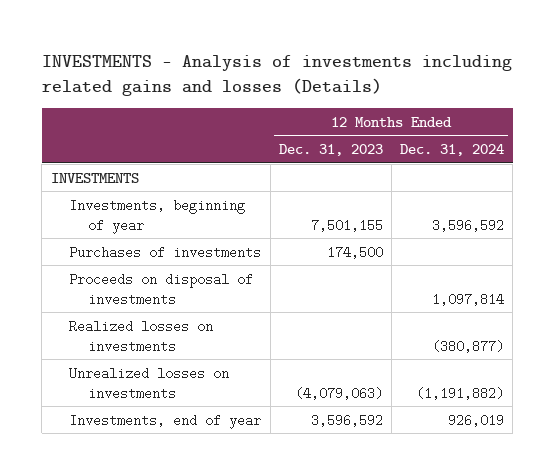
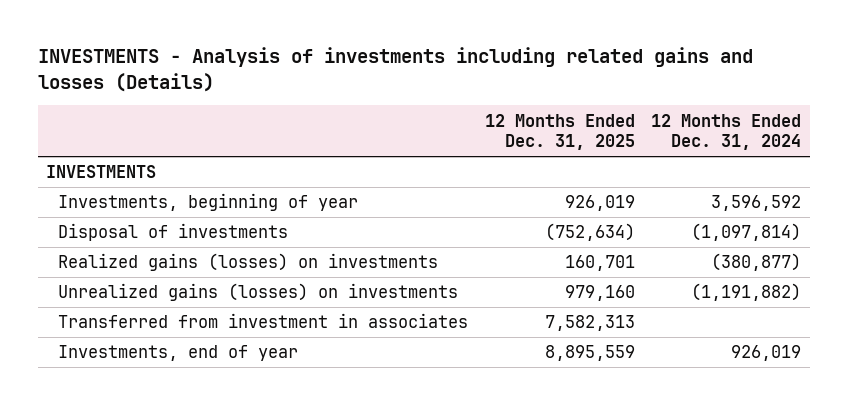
[278,144,383,157] Dec. 31, 2023 -> none
none -> [484,113,635,151] 12 Months Ended Dec. 31, 2025
[69,245,262,259] Purchases of investments -> none
[69,272,254,306] Proceeds on disposal of investments -> [58,223,289,242] Disposal of investments
[431,292,504,306] 1,097,814 -> [691,223,802,242] (1,097,814)
[69,319,214,353] Realized losses on investments -> [58,253,439,272] Realized gains (losses) on investments
[69,366,230,400] Unrealized losses on investments -> [58,283,459,302] Unrealized gains (losses) on investments
none -> [58,313,469,329] Transferred from investment in associates

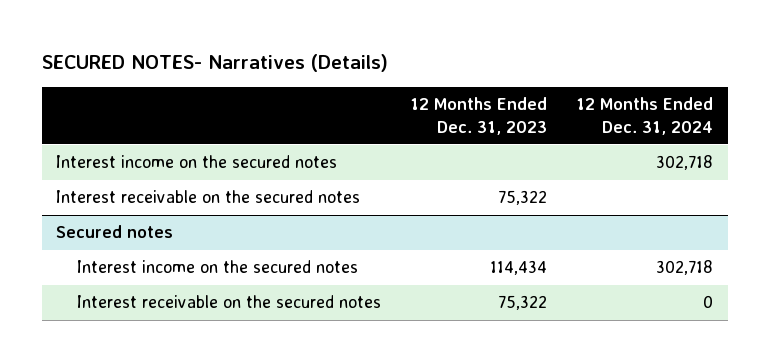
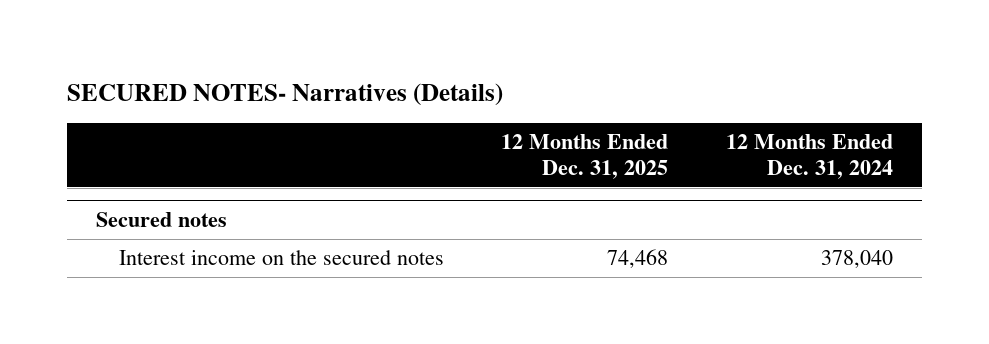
[410,97,548,135] 12 Months Ended Dec. 31, 2023 -> none
none -> [501,134,669,180] 12 Months Ended Dec. 31, 2025
[56,155,338,169] Interest income on the secured notes -> none
[56,190,361,204] Interest receivable on the secured notes -> none
[77,295,382,309] Interest receivable on the secured notes -> none
[656,260,714,276] 302,718 -> [821,250,894,269] 378,040

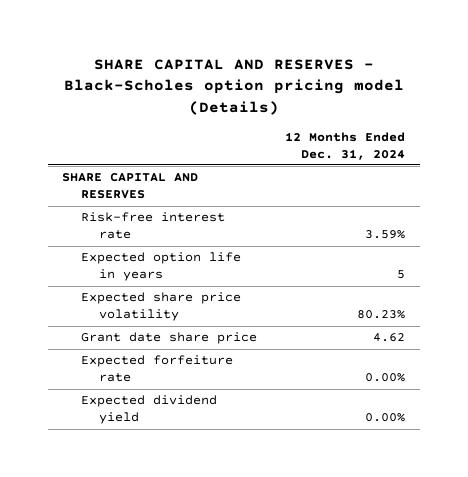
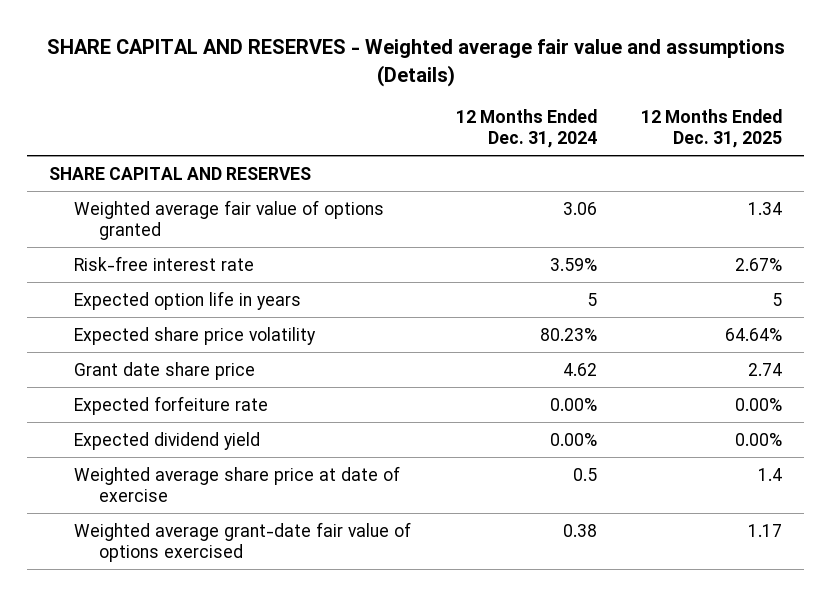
[63,58,404,115] SHARE CAPITAL AND RESERVES - Black-Scholes option pricing model (Details) -> [46,39,785,87] SHARE CAPITAL AND RESERVES - Weighted average fair value and assumptions (Details)
none -> [640,108,782,149] 12 Months Ended Dec. 31, 2025
none -> [74,199,385,241] Weighted average fair value of options granted
none -> [74,465,401,503] Weighted average share price at date of exercise
none -> [74,521,412,563] Weighted average grant-date fair value of options exercised

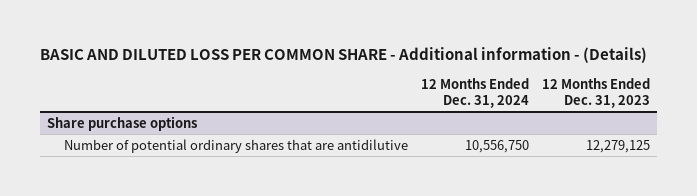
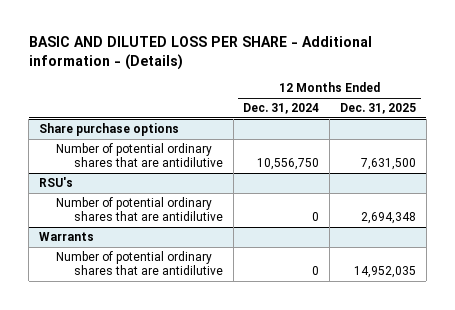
[40,47,648,64] BASIC AND DILUTED LOSS PER COMMON SHARE - Additional information - (Details) -> [28,36,372,71] BASIC AND DILUTED LOSS PER SHARE - Additional information - (Details)
[542,77,651,108] 12 Months Ended Dec. 31, 2023 -> none
none -> [339,103,416,115] Dec. 31, 2025
none -> [38,177,73,188] RSU's
none -> [56,197,223,222] Number of potential ordinary shares that are antidilutive
none -> [38,232,94,242] Warrants
none -> [56,251,223,276] Number of potential ordinary shares that are antidilutive

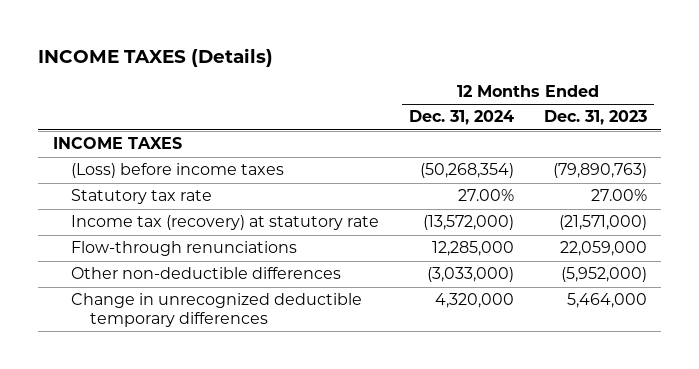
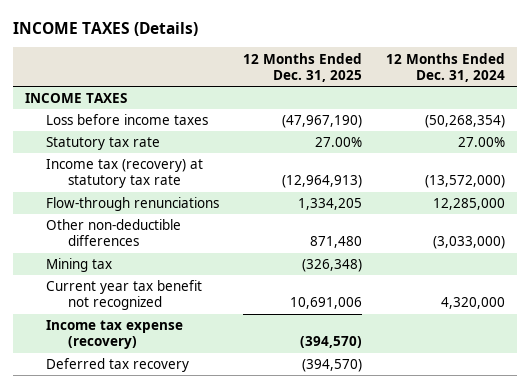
[543,110,647,126] Dec. 31, 2023 -> none
none -> [243,52,363,82] 12 Months Ended Dec. 31, 2025
[71,163,285,179] (Loss) before income taxes -> [46,114,209,126] Loss before income taxes
[71,215,380,231] Income tax (recovery) at statutory rate -> [46,159,204,189] Income tax (recovery) at statutory tax rate
none -> [46,258,113,273] Mining tax
[71,293,363,327] Change in unrecognized deductible temporary differences -> [46,280,203,311] Current year tax benefit not recognized
none -> [46,320,184,350] Income tax expense (recovery)
none -> [46,358,190,373] Deferred tax recovery

